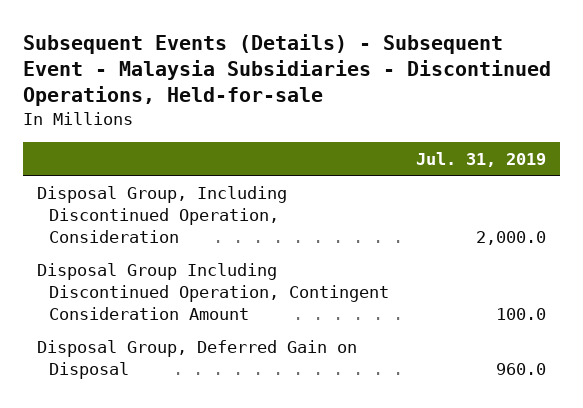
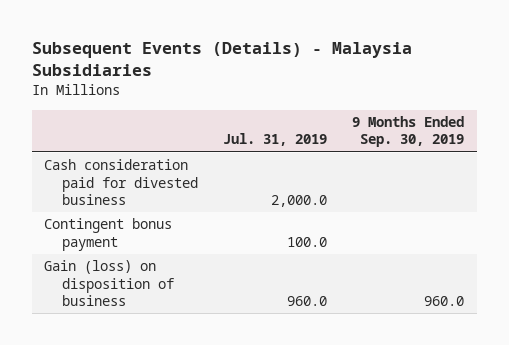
[23,33,552,107] Subsequent Events (Details) - Subsequent Event - Malaysia Subsidiaries - Discontinued Operations, Held-for-sale -> [31,41,412,77] Subsequent Events (Details) - Malaysia Subsidiaries
none -> [352,116,465,148] 9 Months Ended Sep. 30, 2019
[36,185,287,243] Disposal Group, Including Discontinued Operation, Consideration -> [44,159,199,206] Cash consideration paid for divested business
[36,262,390,320] Disposal Group Including Discontinued Operation, Contingent Consideration Amount -> [44,218,173,251] Contingent bonus payment
[36,339,357,379] Disposal Group, Deferred Gain on Disposal -> [44,260,175,307] Gain (loss) on disposition of business

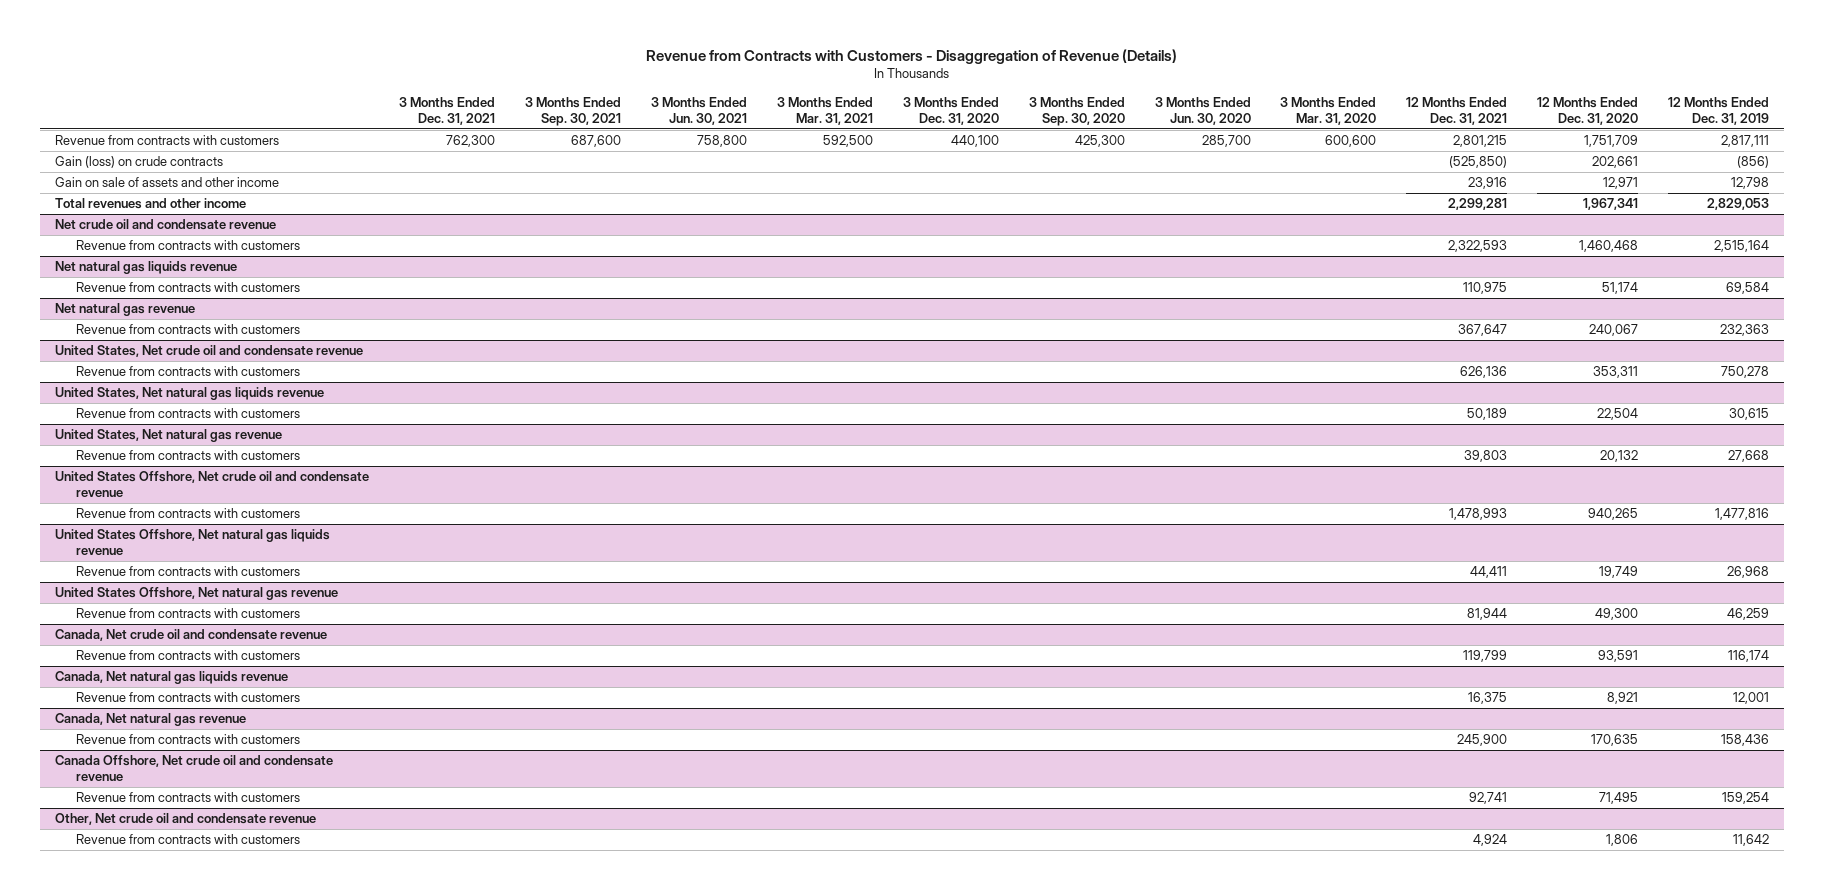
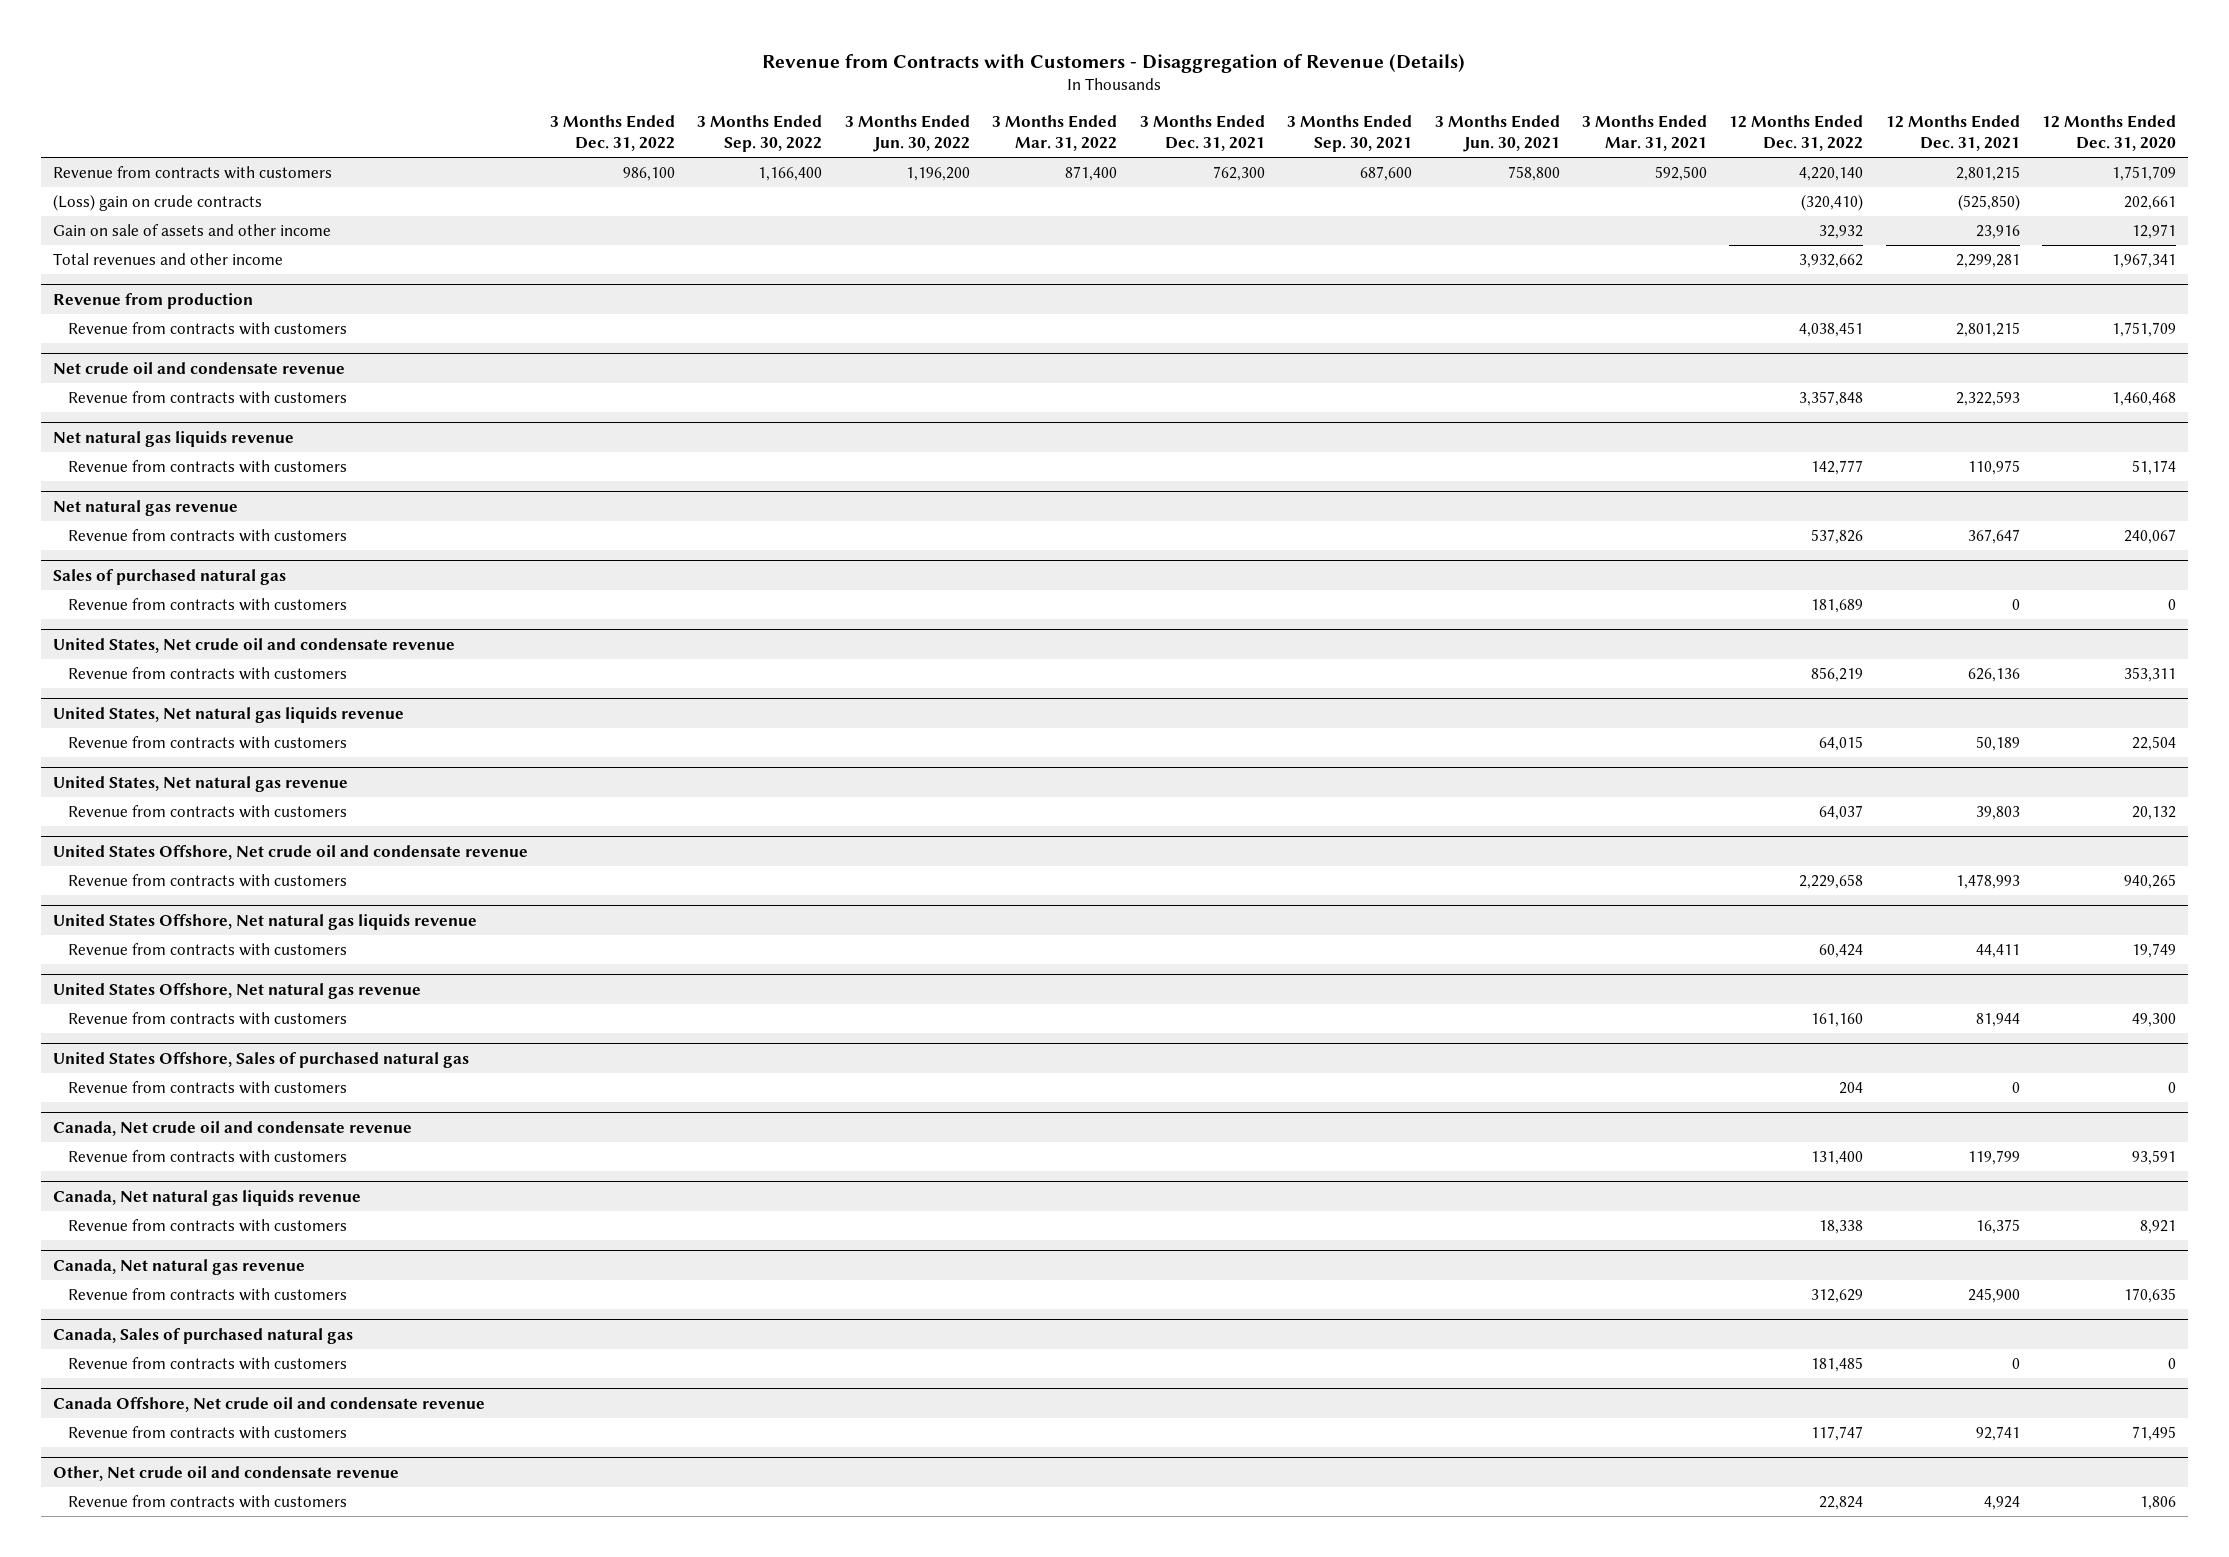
[902,96,999,125] 3 Months Ended Dec. 31, 2020 -> none
[1028,96,1125,126] 3 Months Ended Sep. 30, 2020 -> none
[1154,96,1251,125] 3 Months Ended Jun. 30, 2020 -> none
[1280,96,1377,125] 3 Months Ended Mar. 31, 2020 -> none
[1668,96,1770,125] 12 Months Ended Dec. 31, 2019 -> none
none -> [549,115,675,152] 3 Months Ended Dec. 31, 2022
none -> [697,115,823,153] 3 Months Ended Sep. 30, 2022
none -> [844,115,970,153] 3 Months Ended Jun. 30, 2022
none -> [992,115,1118,152] 3 Months Ended Mar. 31, 2022
none -> [1729,115,1864,152] 12 Months Ended Dec. 31, 2022
[55,156,224,169] Gain (loss) on crude contracts -> [52,194,262,212] (Loss) gain on crude contracts
none -> [52,292,253,309] Revenue from production
none -> [67,322,347,336] Revenue from contracts with customers
none -> [52,568,286,585] Sales of purchased natural gas
none -> [67,598,347,612] Revenue from contracts with customers
none -> [52,1051,469,1068] United States Offshore, Sales of purchased natural gas
none -> [67,1081,347,1095] Revenue from contracts with customers
none -> [52,1327,353,1344] Canada, Sales of purchased natural gas
none -> [67,1357,347,1371] Revenue from contracts with customers

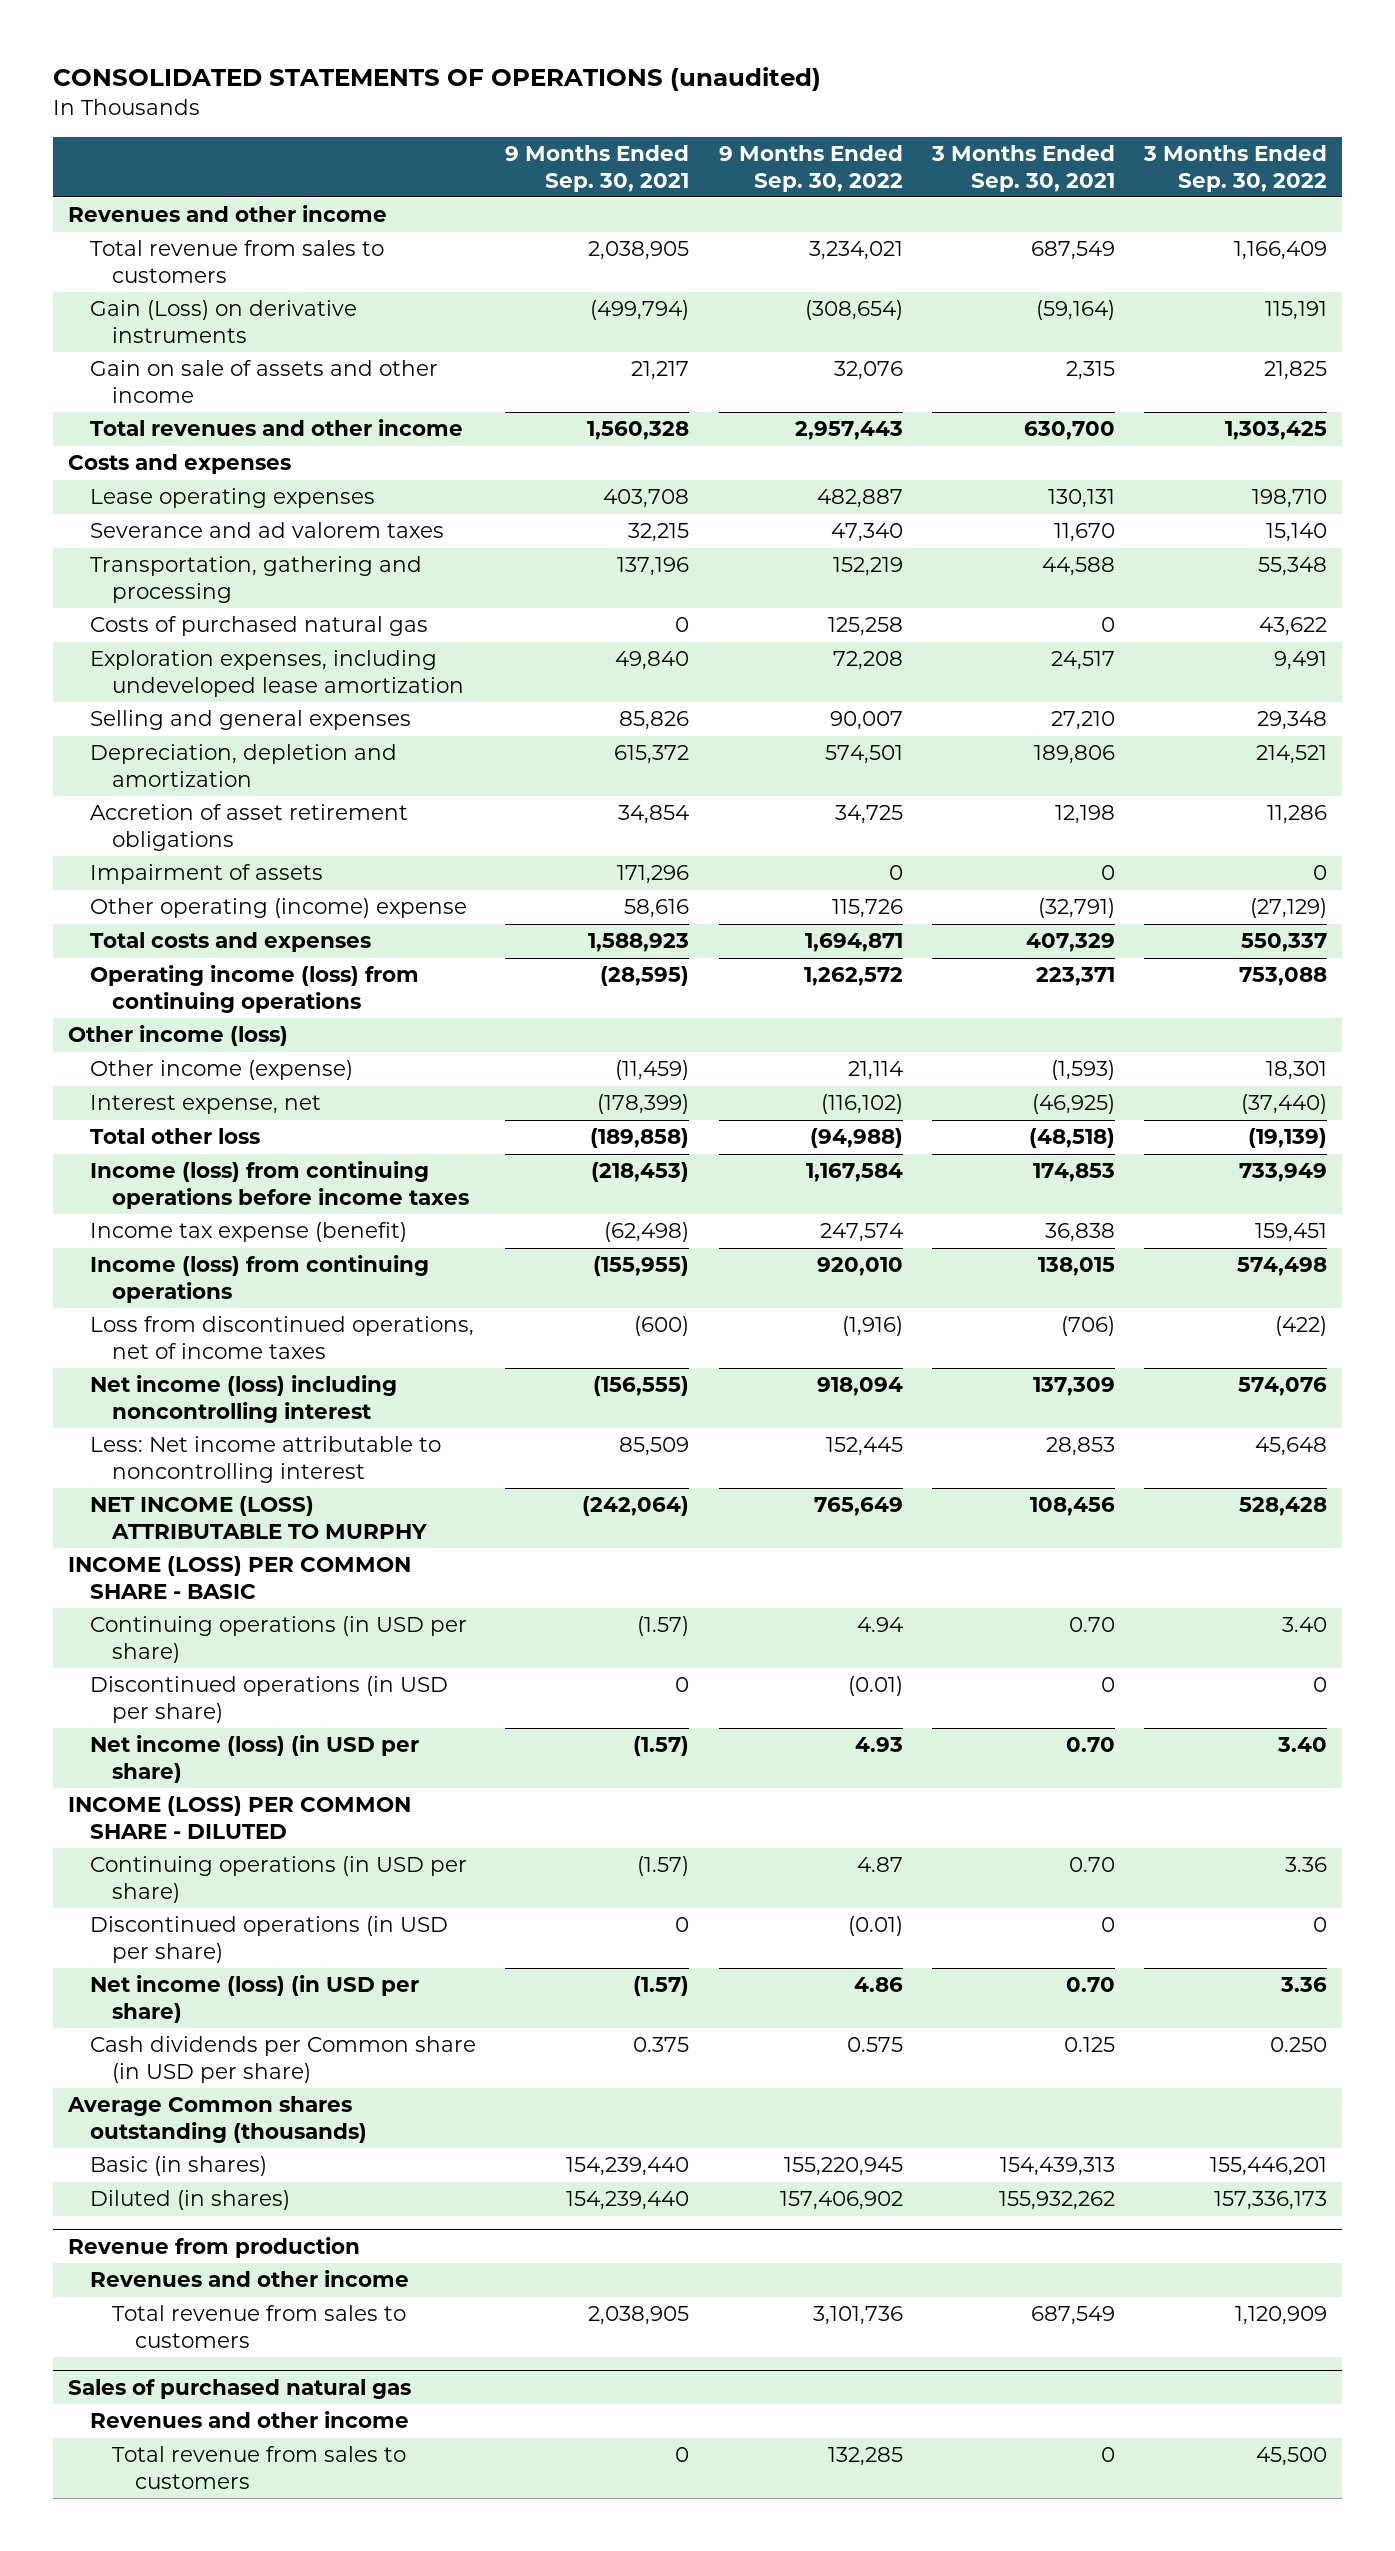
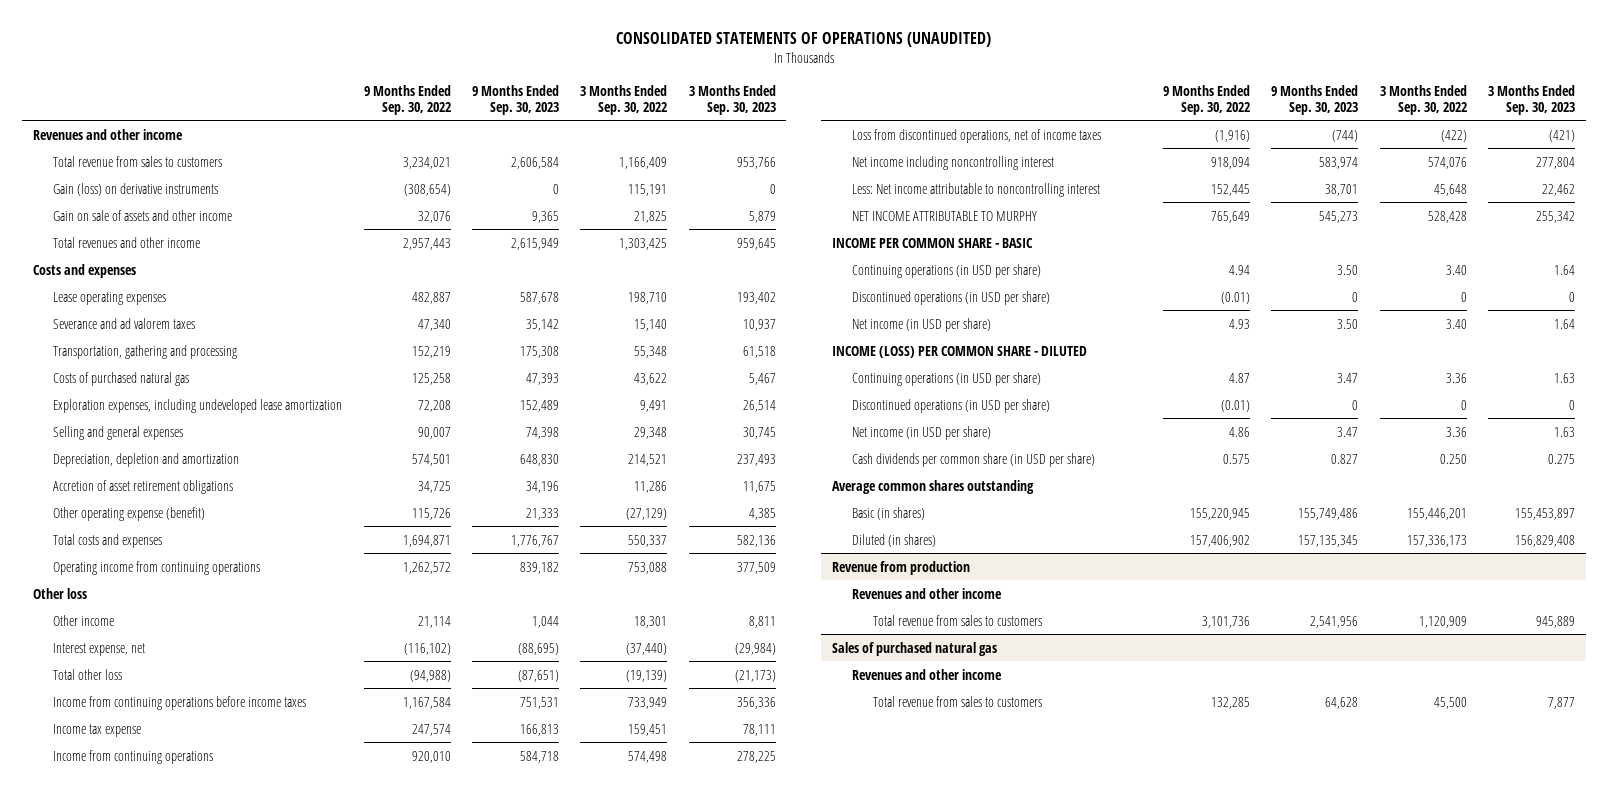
[53,67,822,92] CONSOLIDATED STATEMENTS OF OPERATIONS (unaudited) -> [615,31,991,47] CONSOLIDATED STATEMENTS OF OPERATIONS (UNAUDITED)
[505,144,690,192] 9 Months Ended Sep. 30, 2021 -> none
[930,144,1115,192] 3 Months Ended Sep. 30, 2021 -> none
none -> [471,84,559,115] 9 Months Ended Sep. 30, 2023
none -> [688,84,776,115] 3 Months Ended Sep. 30, 2023
[90,300,358,344] Gain (Loss) on derivative instruments -> [53,182,219,196] Gain (loss) on derivative instruments
[90,864,324,885] Impairment of assets -> none
[90,898,468,919] Other operating (income) expense -> [53,506,206,521] Other operating expense (benefit)
[90,965,420,1014] Operating income (loss) from continuing operations -> [53,560,261,575] Operating income from continuing operations
[67,1025,288,1047] Other income (loss) -> [32,587,87,599] Other loss
[90,1060,354,1081] Other income (expense) -> [53,614,115,626] Other income
[90,1161,470,1210] Income (loss) from continuing operations before income taxes -> [53,695,307,710] Income from continuing operations before income taxes
[90,1222,408,1243] Income tax expense (benefit) -> [53,723,142,737] Income tax expense
[90,1255,430,1304] Income (loss) from continuing operations -> [53,749,214,764] Income from continuing operations
[90,1375,398,1424] Net income (loss) including noncontrolling interest -> [852,155,1055,170] Net income including noncontrolling interest
[90,1496,428,1540] NET INCOME (LOSS) ATTRIBUTABLE TO MURPHY -> [852,210,1038,221] NET INCOME ATTRIBUTABLE TO MURPHY
[67,1556,411,1600] INCOME (LOSS) PER COMMON SHARE - BASIC -> [832,237,1034,248] INCOME PER COMMON SHARE - BASIC
[90,1735,420,1784] Net income (loss) (in USD per share) -> [852,317,992,332] Net income (in USD per share)
[90,1975,420,2024] Net income (loss) (in USD per share) -> [852,425,992,440] Net income (in USD per share)
[90,2036,477,2084] Cash dividends per Common share (in USD per share) -> [852,452,1096,467] Cash dividends per common share (in USD per share)
[66,2096,368,2144] Average Common shares outstanding (thousands) -> [832,479,1035,494] Average common shares outstanding

